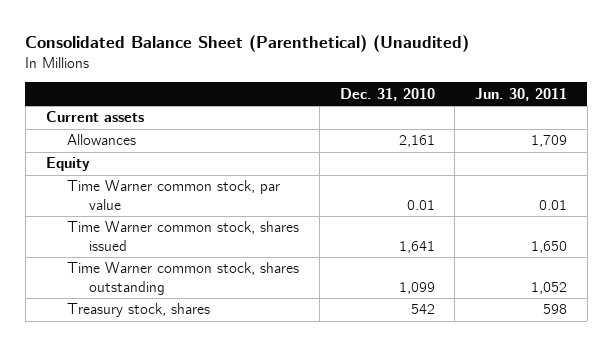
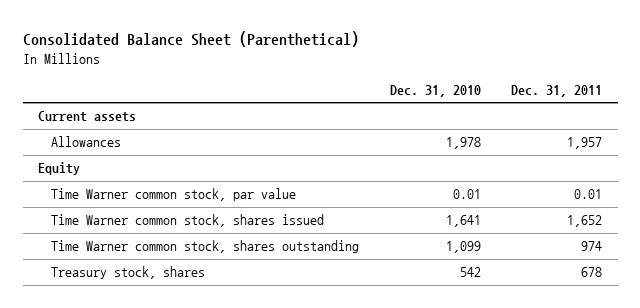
[25,35,470,53] Consolidated Balance Sheet (Parenthetical) (Unaudited) -> [22,31,359,48] Consolidated Balance Sheet (Parenthetical)
[475,87,568,101] Jun. 30, 2011 -> none
none -> [511,85,603,98] Dec. 31, 2011
[398,135,435,148] 2,161 -> [445,137,481,150] 1,978

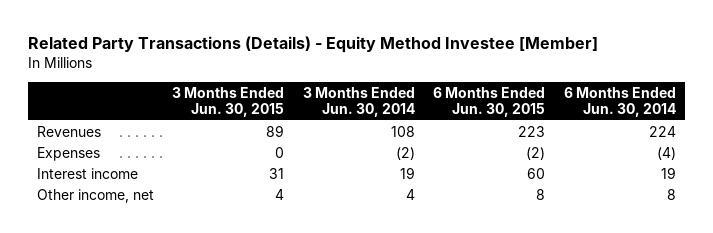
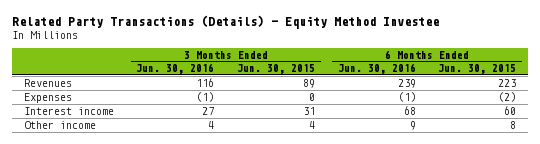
[27,36,598,54] Related Party Transactions (Details) - Equity Method Investee [Member] -> [12,15,440,30] Related Party Transactions (Details) - Equity Method Investee
[302,86,415,118] 3 Months Ended Jun. 30, 2014 -> none
[563,86,676,118] 6 Months Ended Jun. 30, 2014 -> none
none -> [136,63,215,75] Jun. 30, 2016
none -> [337,63,416,75] Jun. 30, 2016
[36,188,154,203] Other income, net -> [23,120,96,129] Other income

